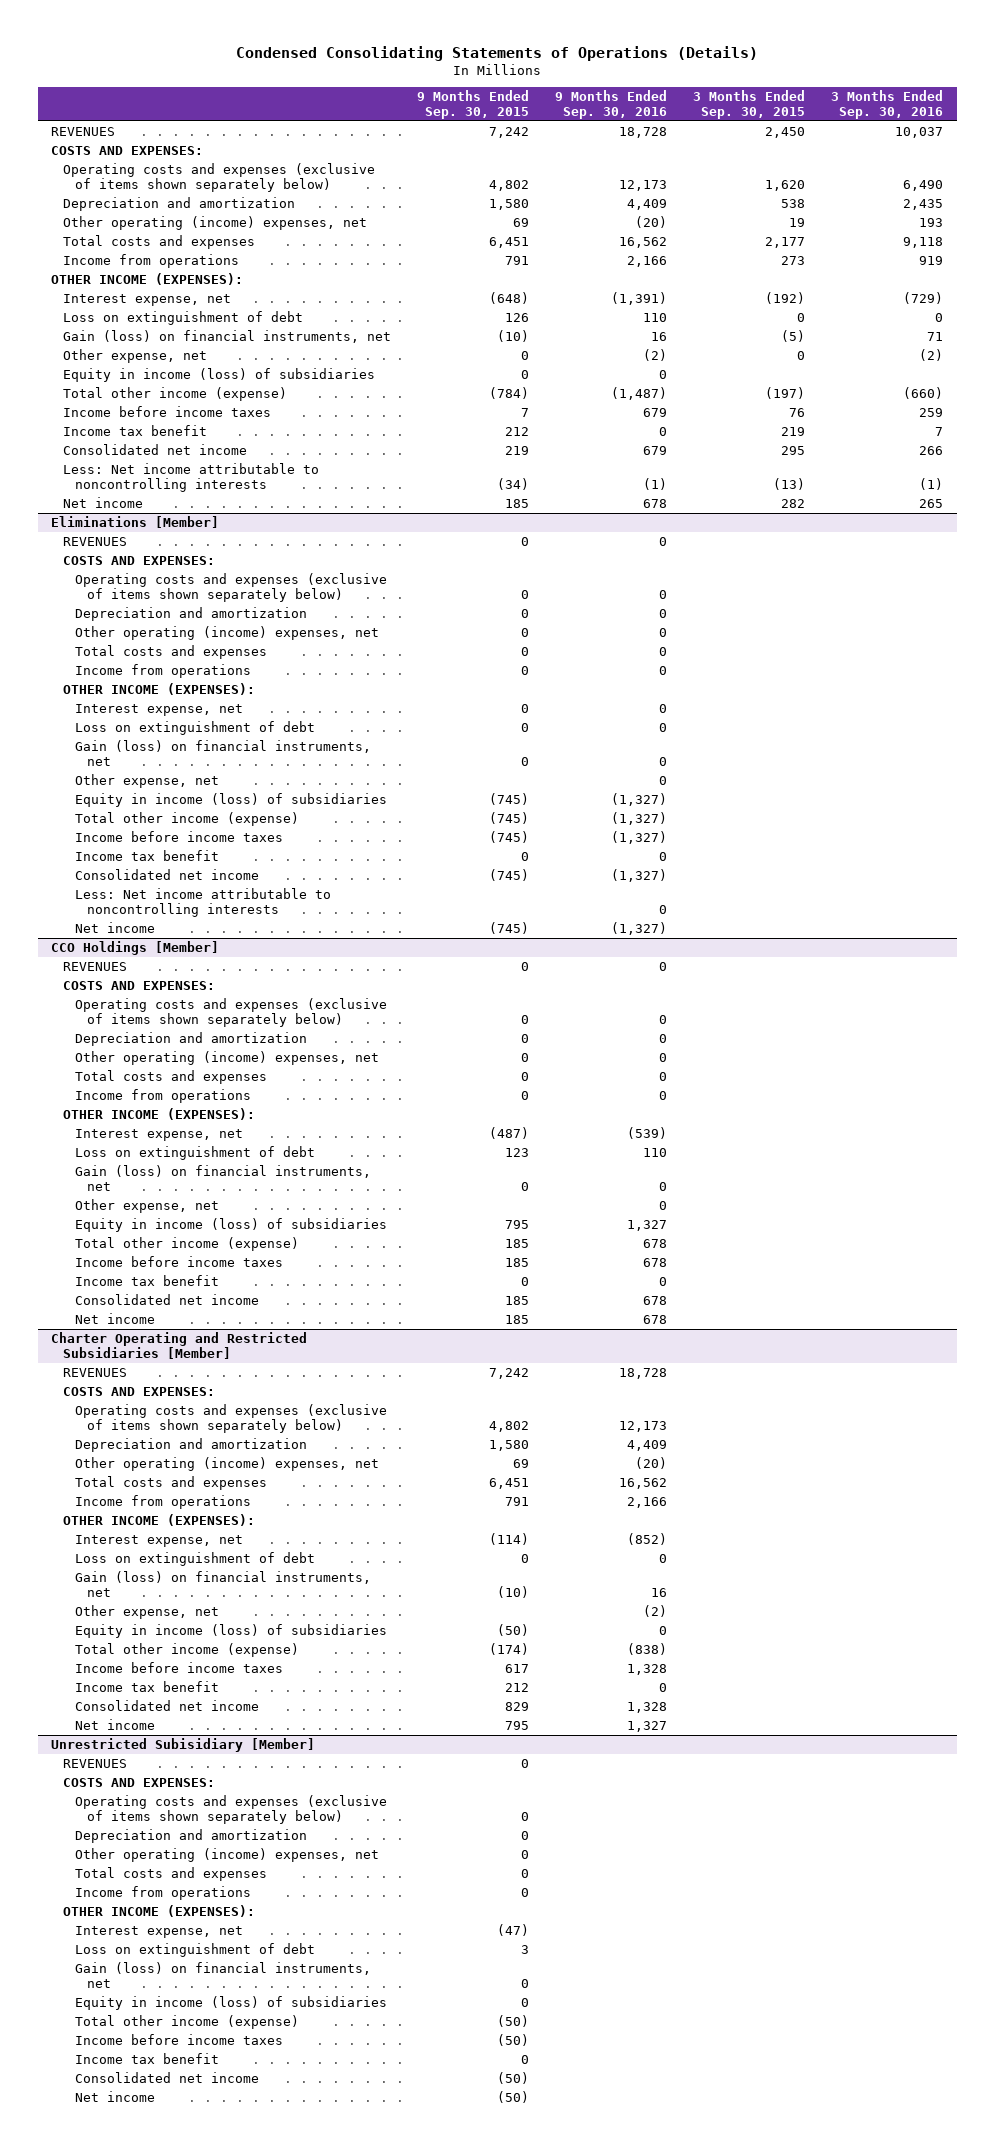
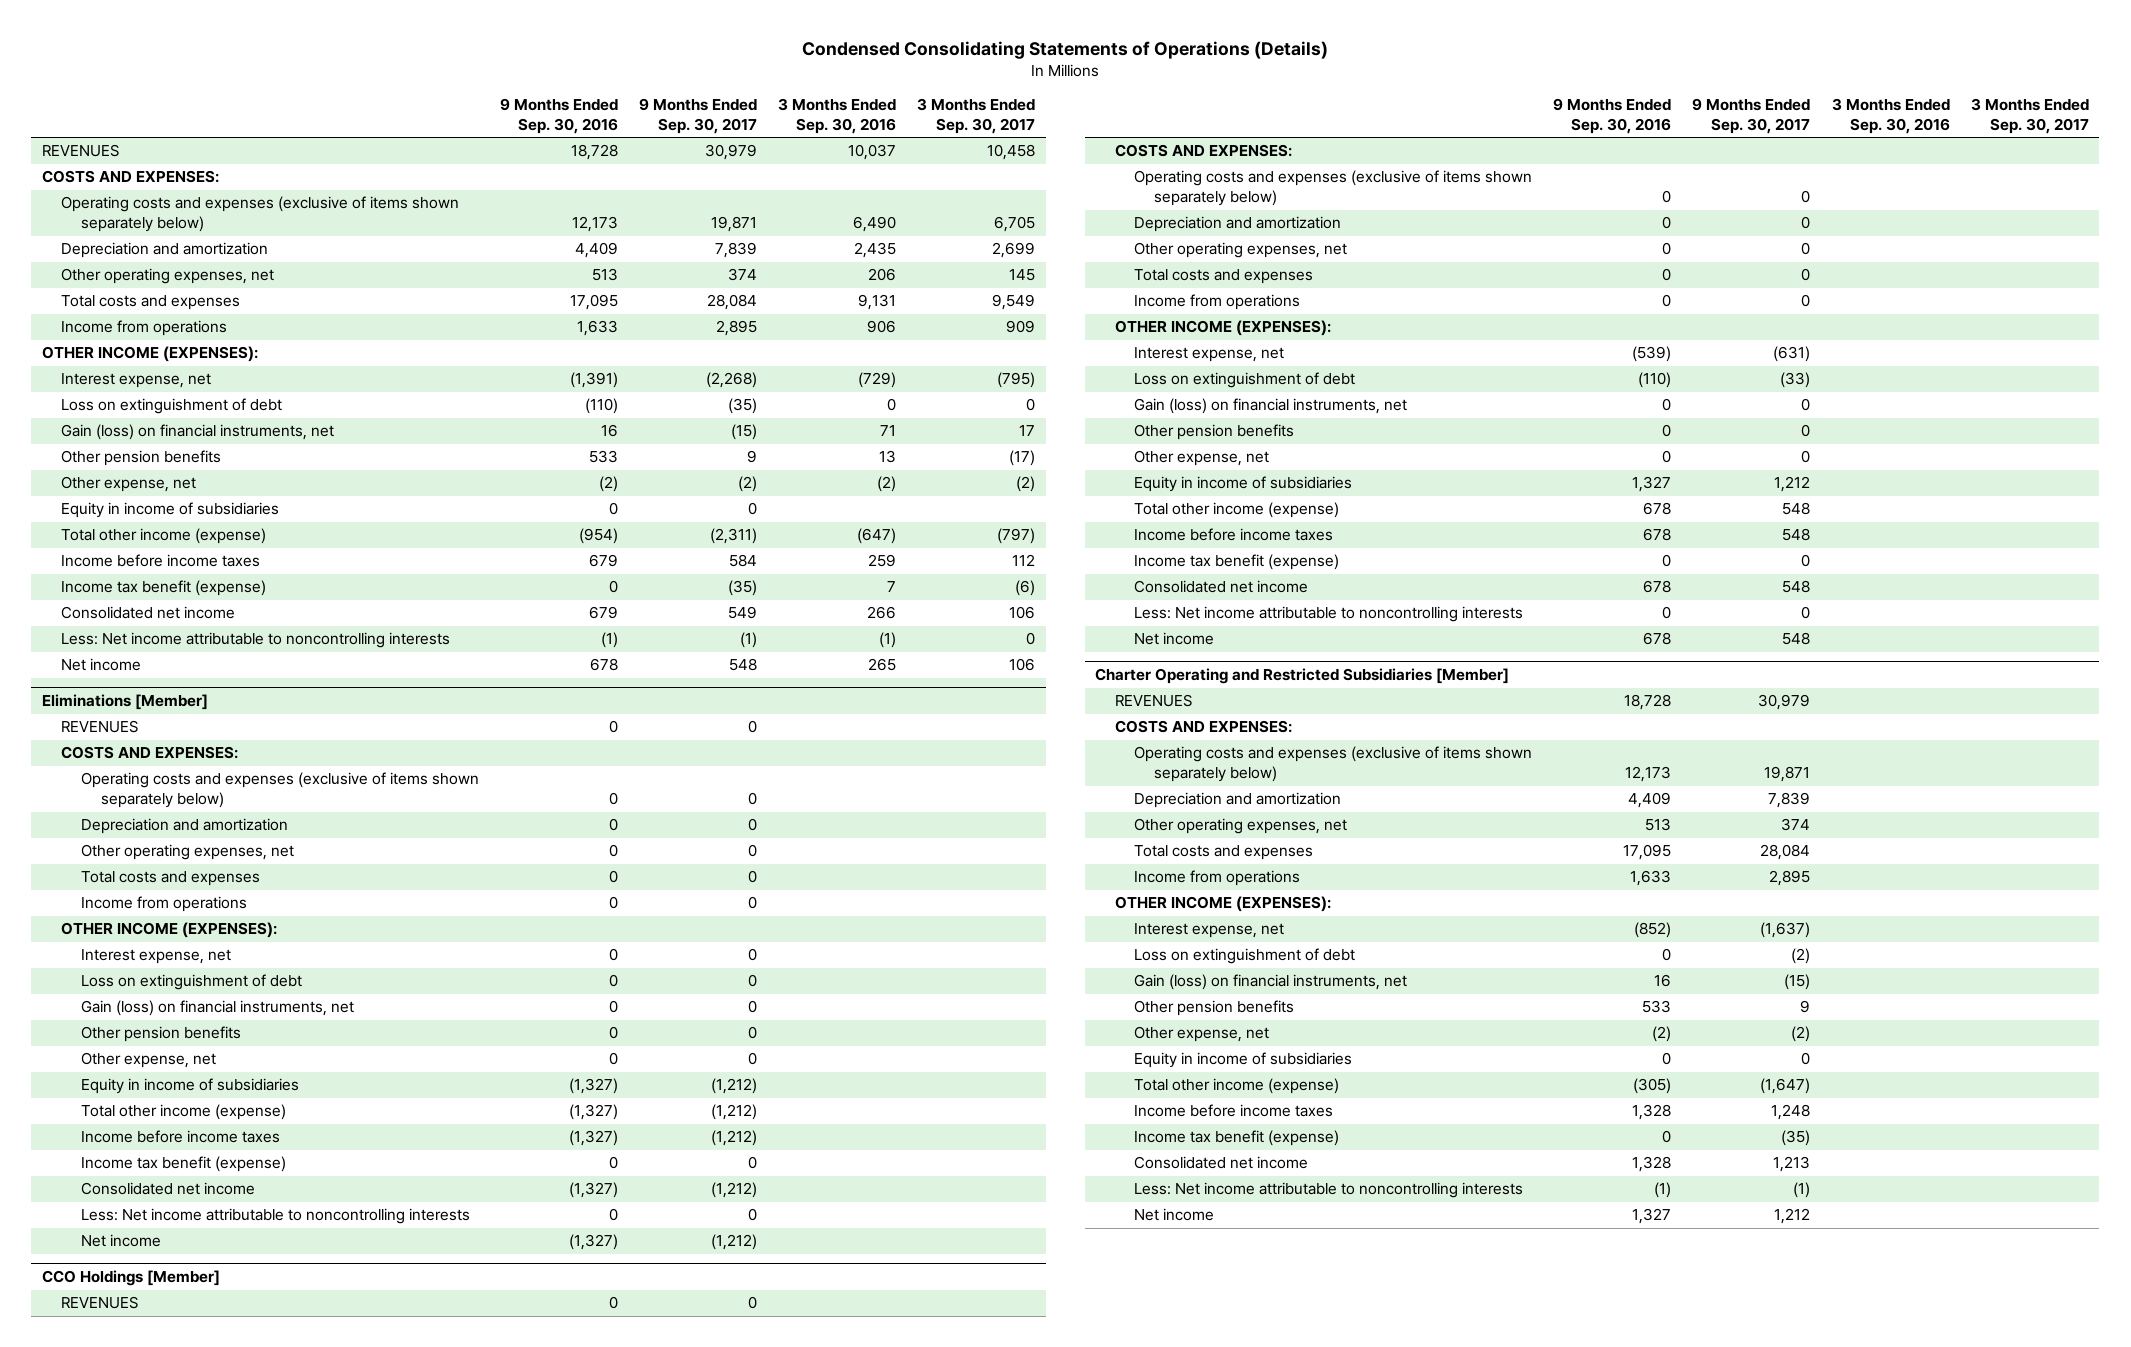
[417,90,530,119] 9 Months Ended Sep. 30, 2015 -> none
[693,90,806,119] 3 Months Ended Sep. 30, 2015 -> none
none -> [639,98,758,134] 9 Months Ended Sep. 30, 2017
none -> [917,98,1036,134] 3 Months Ended Sep. 30, 2017
[63,216,368,231] Other operating (income) expenses, net -> [61,268,275,285] Other operating expenses, net
[635,216,668,229] (20) -> [592,268,619,282] 513
[919,218,944,228] 193 -> [868,268,897,282] 206
[619,237,668,249] 16,562 -> [570,294,619,311] 17,095
[903,237,944,249] 9,118 -> [858,294,897,311] 9,131
[627,256,668,268] 2,166 -> [577,320,619,337] 1,633
[919,256,944,266] 919 -> [867,320,897,334] 906
[643,313,668,323] 110 -> [585,398,619,415] (110)
none -> [61,450,222,467] Other pension benefits
[63,368,376,383] Equity in income (loss) of subsidiaries -> [61,502,280,519] Equity in income of subsidiaries
[611,387,668,401] (1,487) -> [579,528,619,545] (954)
[903,387,944,400] (660) -> [857,528,897,545] (647)
[63,425,208,437] Income tax benefit -> [61,580,267,597] Income tax benefit (expense)
[75,626,380,641] Other operating (income) expenses, net -> [81,844,295,861] Other operating expenses, net
none -> [81,1026,242,1043] Other pension benefits
[75,793,388,808] Equity in income (loss) of subsidiaries -> [81,1078,300,1095] Equity in income of subsidiaries
[75,850,220,862] Income tax benefit -> [81,1156,287,1173] Income tax benefit (expense)
[75,1051,380,1066] Other operating (income) expenses, net -> [1134,242,1348,259] Other operating expenses, net
[643,1148,668,1158] 110 -> [1638,372,1672,389] (110)
none -> [1134,424,1295,441] Other pension benefits
[75,1218,388,1233] Equity in income (loss) of subsidiaries -> [1134,476,1353,493] Equity in income of subsidiaries
[75,1275,220,1287] Income tax benefit -> [1134,554,1340,571] Income tax benefit (expense)
none -> [1134,606,1524,623] Less: Net income attributable to noncontrolling interests
[75,1457,380,1472] Other operating (income) expenses, net -> [1134,818,1348,835] Other operating expenses, net
[635,1457,668,1470] (20) -> [1645,818,1672,832] 513
[619,1478,668,1490] 16,562 -> [1623,844,1672,861] 17,095
[627,1497,668,1509] 2,166 -> [1630,870,1672,887] 1,633
none -> [1134,1000,1295,1017] Other pension benefits
[75,1624,388,1639] Equity in income (loss) of subsidiaries -> [1134,1052,1353,1069] Equity in income of subsidiaries
[627,1643,668,1656] (838) -> [1633,1078,1672,1095] (305)
[75,1681,220,1693] Income tax benefit -> [1134,1130,1340,1147] Income tax benefit (expense)
none -> [1134,1182,1524,1199] Less: Net income attributable to noncontrolling interests
[51,1738,316,1753] Unrestricted Subisidiary [Member] -> none
[63,1759,128,1769] REVENUES -> none
[63,1778,216,1788] COSTS AND EXPENSES: -> none
[75,1795,388,1824] Operating costs and expenses (exclusive of items shown separately below) -> none
[75,1829,308,1844] Depreciation and amortization -> none
[75,1848,380,1863] Other operating (income) expenses, net -> none
[75,1867,268,1882] Total costs and expenses -> none
[75,1886,252,1901] Income from operations -> none
[63,1905,256,1918] OTHER INCOME (EXPENSES): -> none
[75,1926,244,1939] Interest expense, net -> none
[75,1943,316,1958] Loss on extinguishment of debt -> none
[75,1962,372,1988] Gain (loss) on financial instruments, net -> none
[75,1996,388,2011] Equity in income (loss) of subsidiaries -> none
[75,2015,300,2030] Total other income (expense) -> none
[75,2034,284,2046] Income before income taxes -> none
[75,2053,220,2065] Income tax benefit -> none
[75,2072,260,2084] Consolidated net income -> none
[75,2091,156,2103] Net income -> none

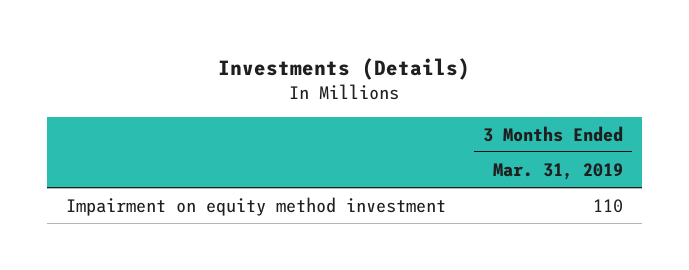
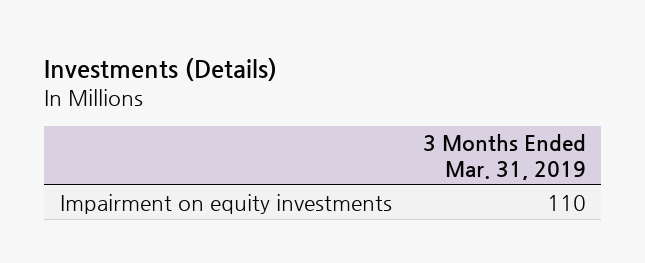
[65,196,446,216] Impairment on equity method investment -> [59,193,392,214] Impairment on equity investments

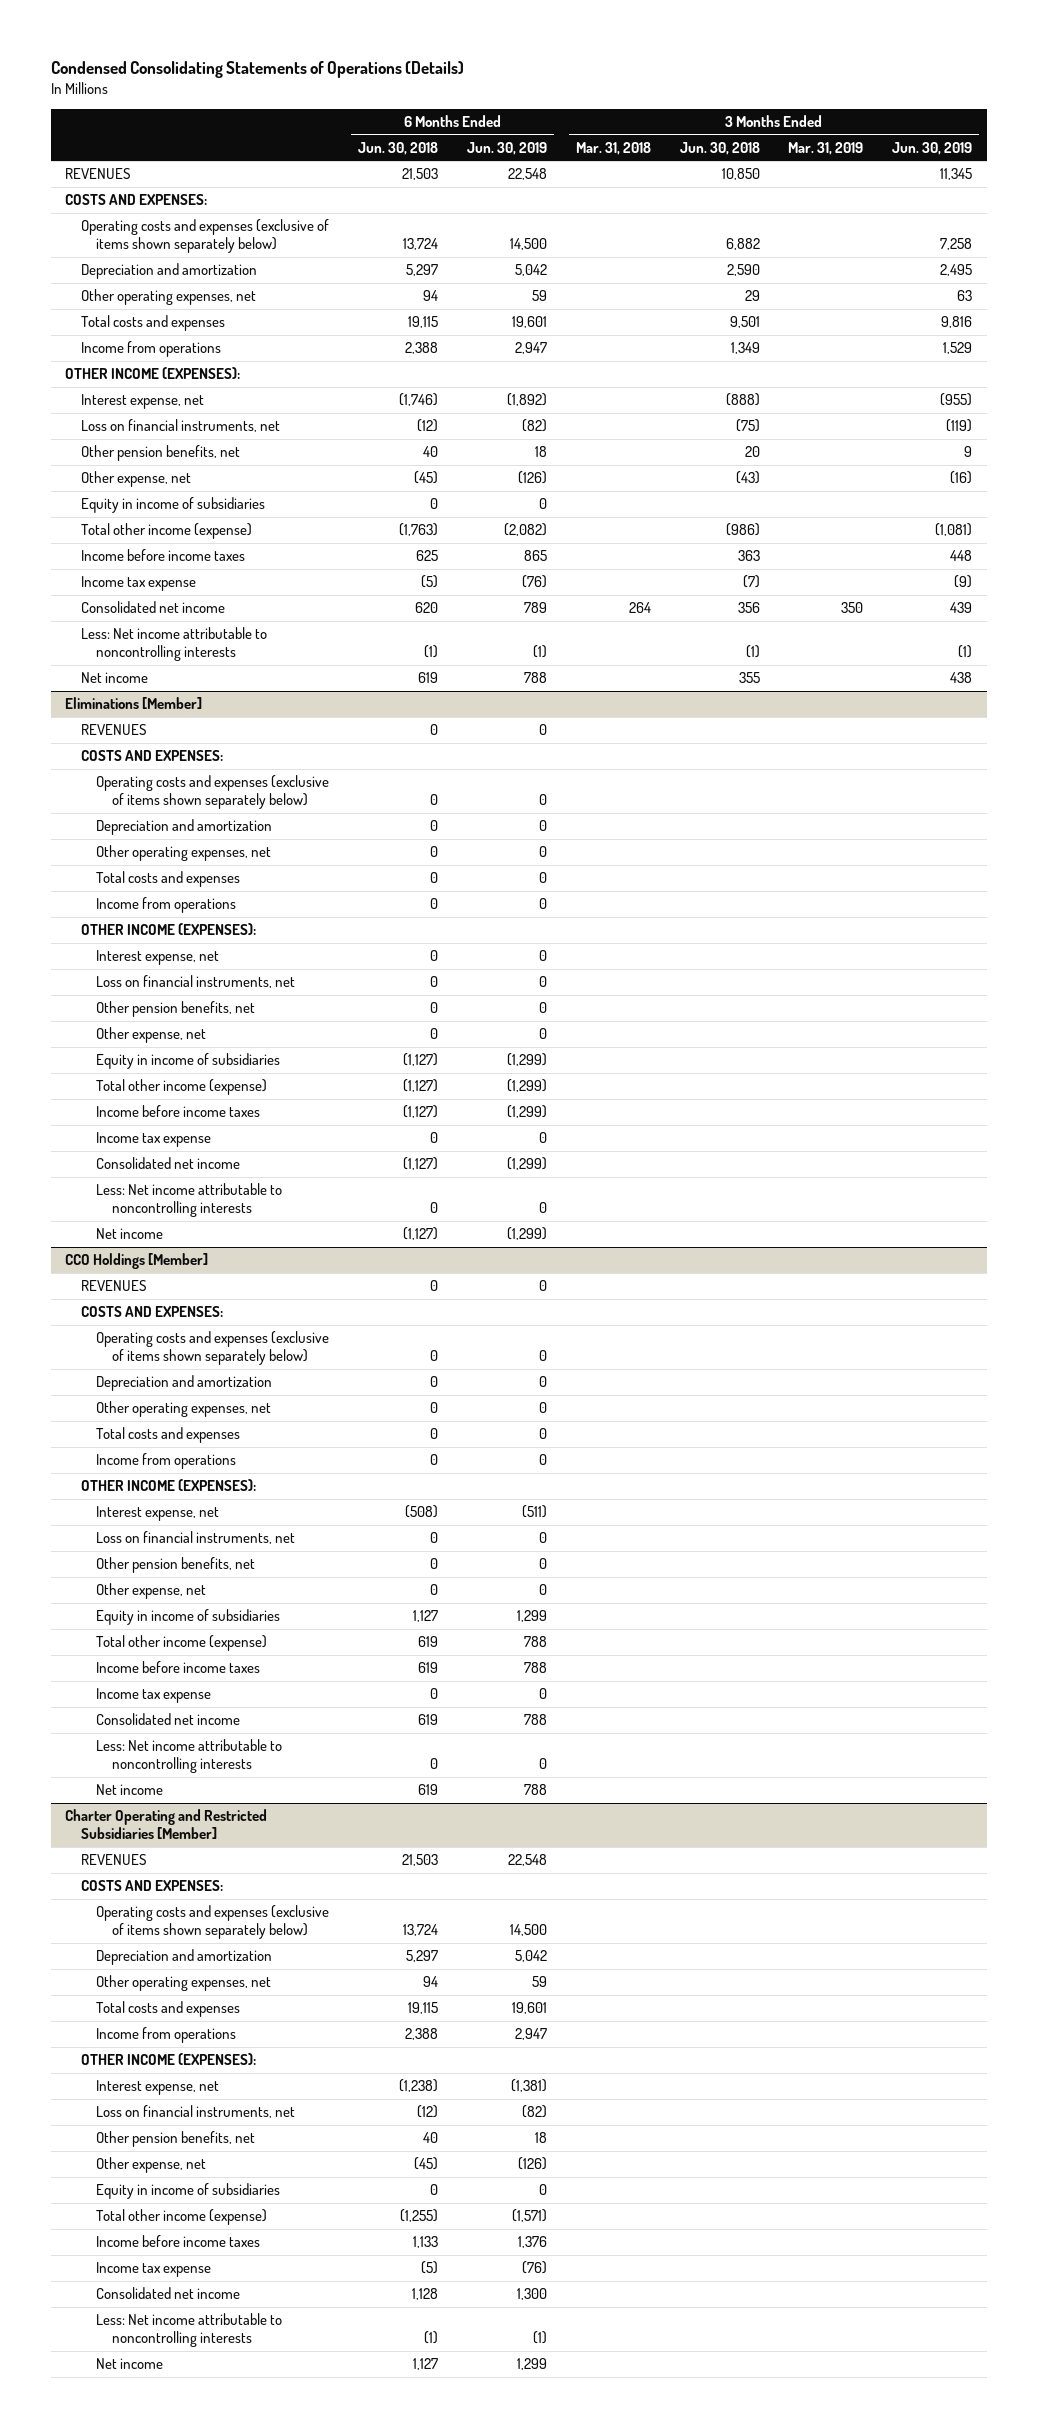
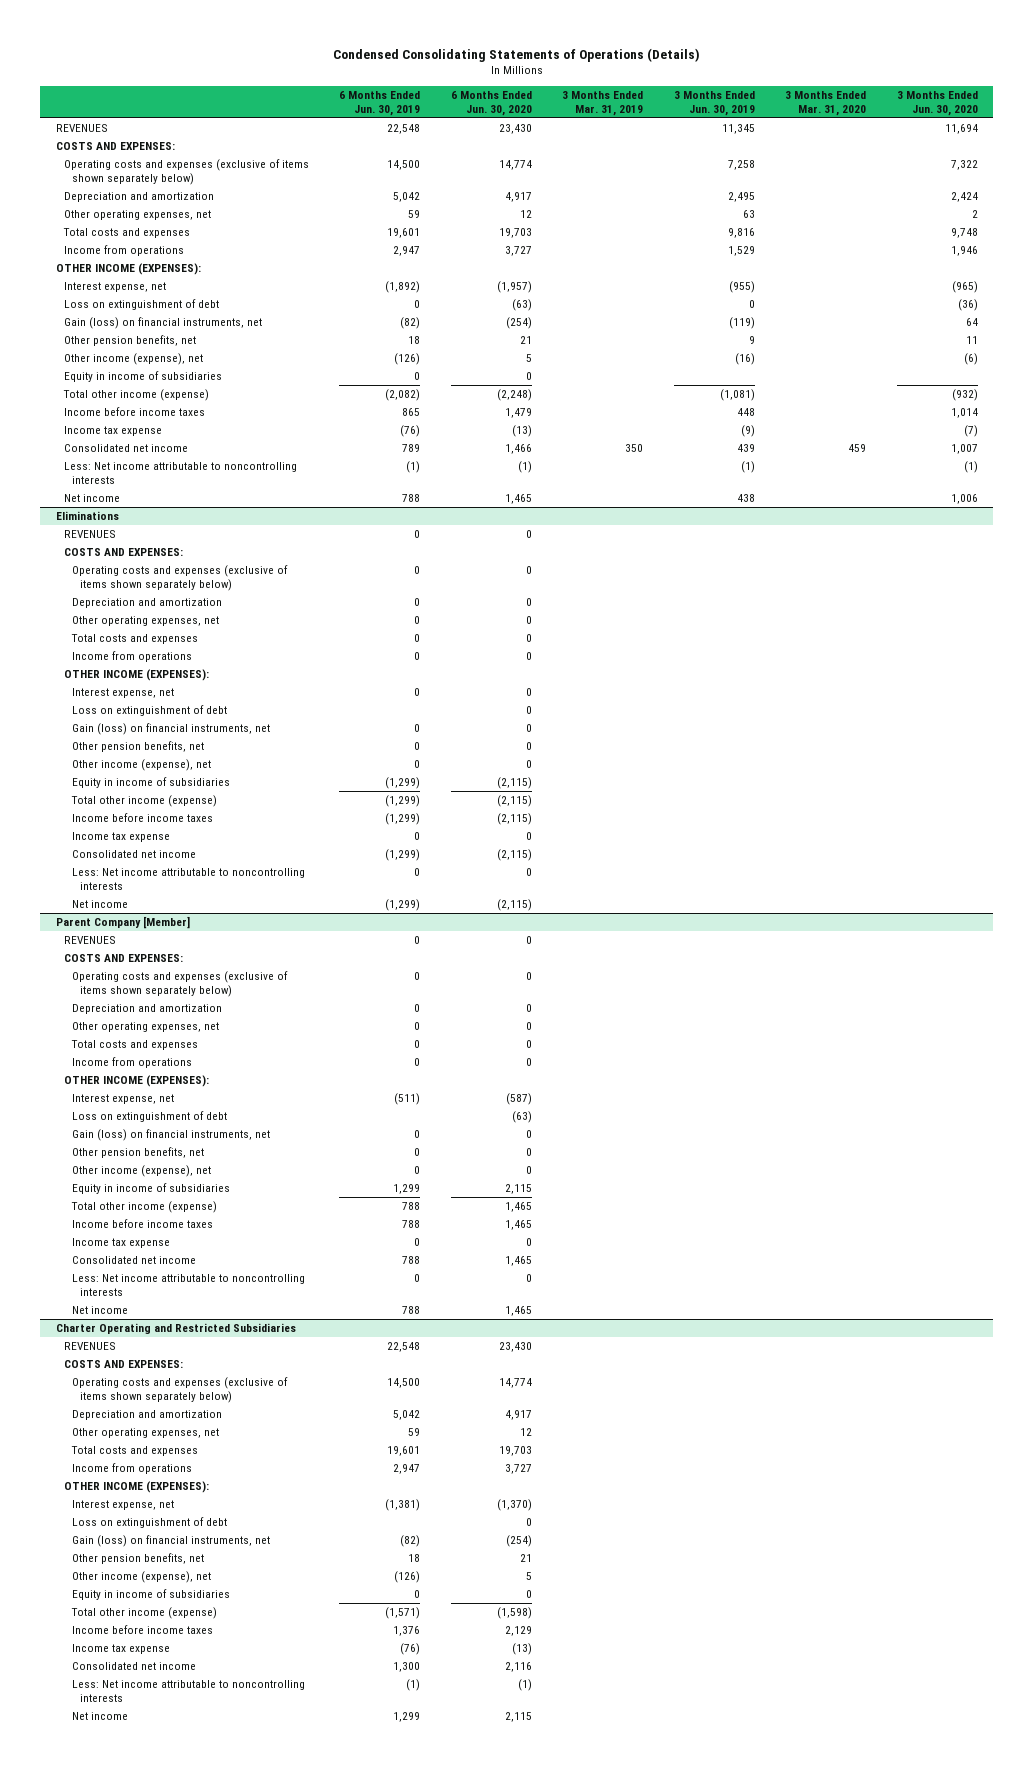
[358,141,439,155] Jun. 30, 2018 -> none
[575,141,651,155] Mar. 31, 2018 -> none
[679,141,760,155] Jun. 30, 2018 -> none
none -> [450,91,532,117] 6 Months Ended Jun. 30, 2020
none -> [785,91,867,117] 3 Months Ended Mar. 31, 2020
none -> [896,91,978,117] 3 Months Ended Jun. 30, 2020
none -> [63,299,219,311] Loss on extinguishment of debt
[80,419,280,433] Loss on financial instruments, net -> [63,317,262,330] Gain (loss) on financial instruments, net
[80,471,191,488] Other expense, net -> [63,353,203,366] Other income (expense), net
[64,697,202,710] Eliminations [Member] -> [55,511,119,521] Eliminations
none -> [72,705,228,717] Loss on extinguishment of debt
[96,975,296,989] Loss on financial instruments, net -> [72,723,271,736] Gain (loss) on financial instruments, net
[96,1027,207,1044] Other expense, net -> [72,759,212,772] Other income (expense), net
[64,1253,208,1270] CCO Holdings [Member] -> [55,916,190,930] Parent Company [Member]
none -> [72,1111,228,1123] Loss on extinguishment of debt
[96,1531,296,1545] Loss on financial instruments, net -> [72,1129,271,1142] Gain (loss) on financial instruments, net
[96,1583,207,1600] Other expense, net -> [72,1165,212,1178] Other income (expense), net
[64,1809,267,1839] Charter Operating and Restricted Subsidiaries [Member] -> [55,1323,296,1335] Charter Operating and Restricted Subsidiaries
none -> [72,1517,228,1529] Loss on extinguishment of debt
[96,2105,296,2119] Loss on financial instruments, net -> [72,1535,271,1548] Gain (loss) on financial instruments, net
[96,2157,207,2174] Other expense, net -> [72,1571,212,1584] Other income (expense), net

